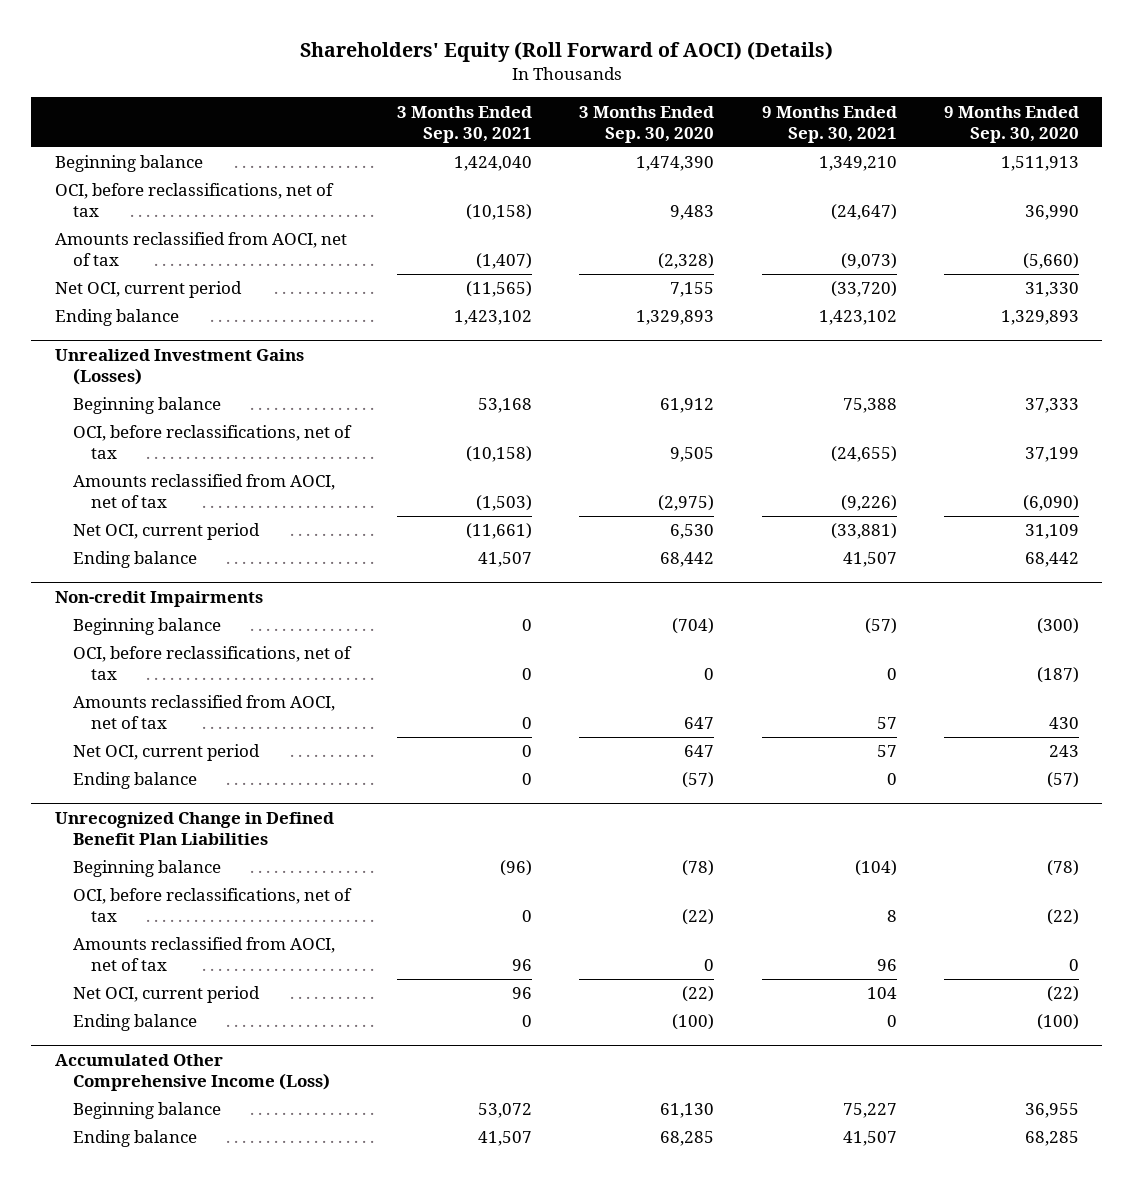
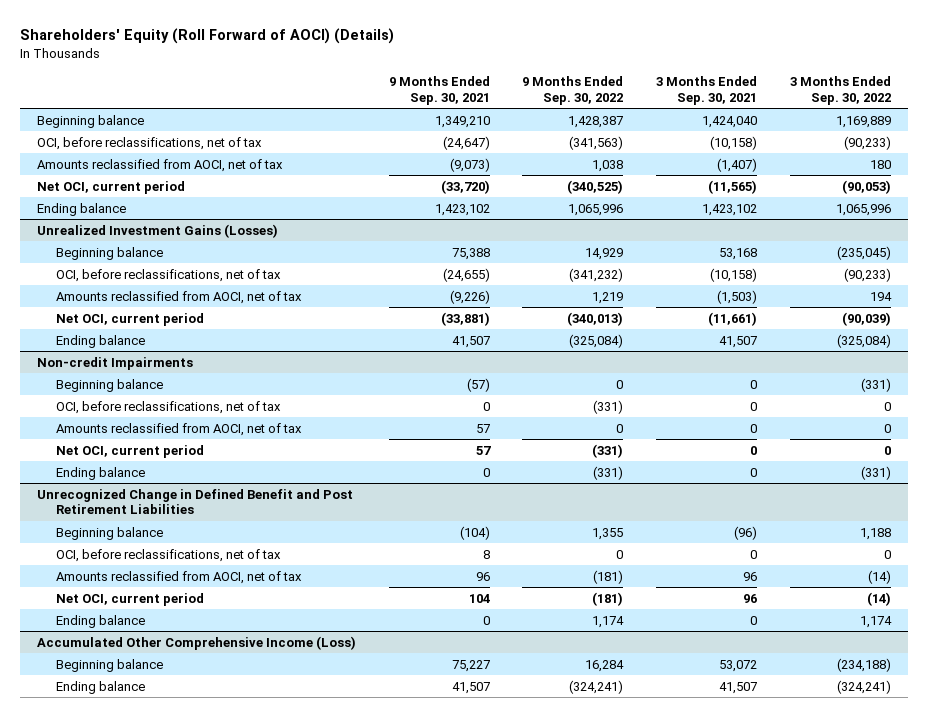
[579,105,715,143] 3 Months Ended Sep. 30, 2020 -> none
[943,105,1079,143] 9 Months Ended Sep. 30, 2020 -> none
none -> [522,76,624,105] 9 Months Ended Sep. 30, 2022
none -> [790,76,892,105] 3 Months Ended Sep. 30, 2022
[54,811,334,845] Unrecognized Change in Defined Benefit Plan Liabilities -> [36,488,353,515] Unrecognized Change in Defined Benefit and Post Retirement Liabilities

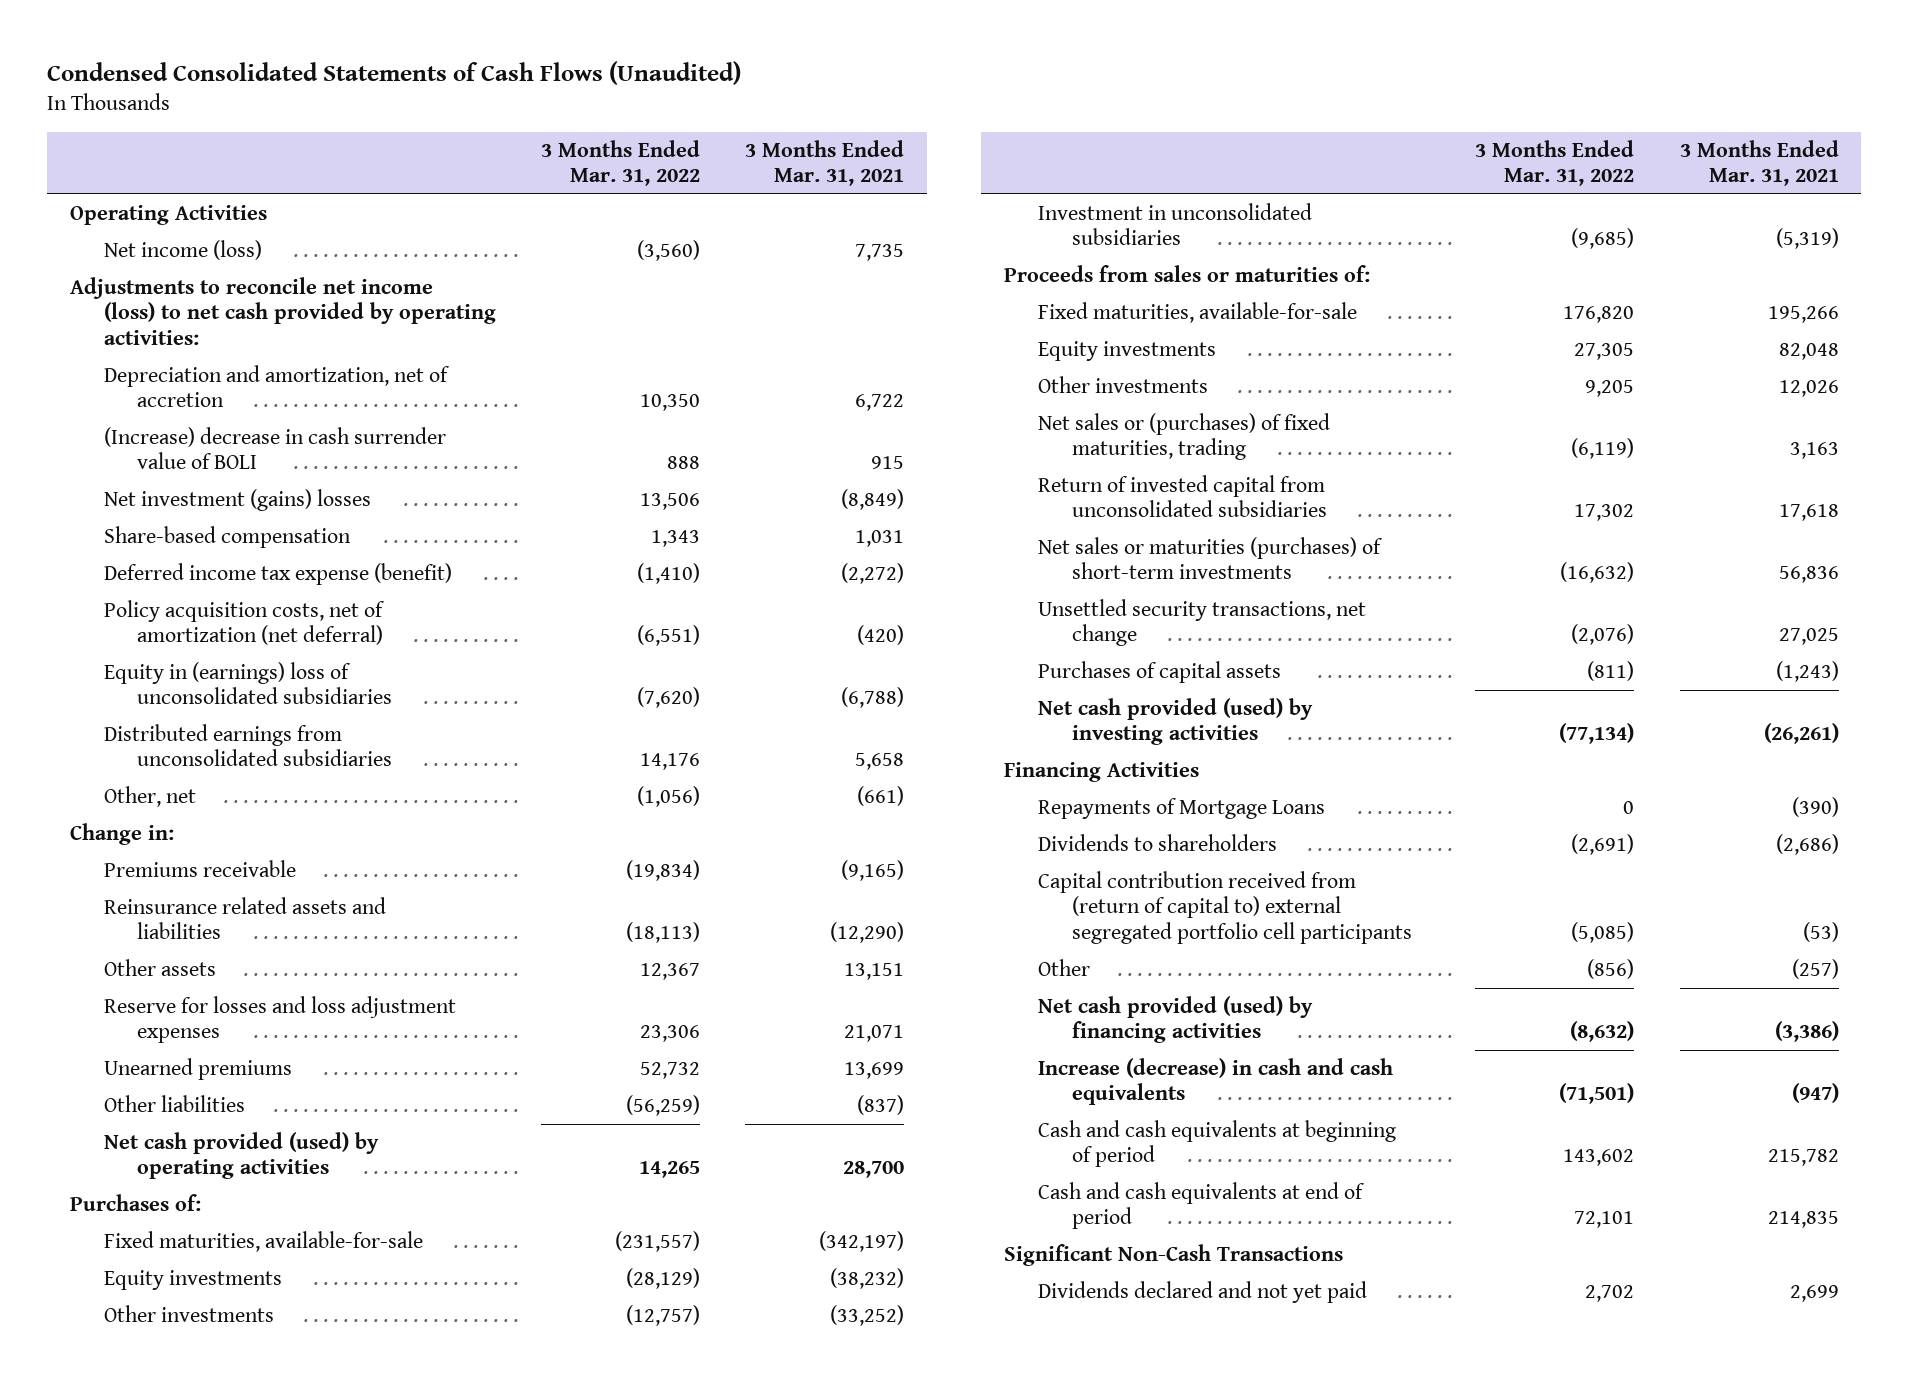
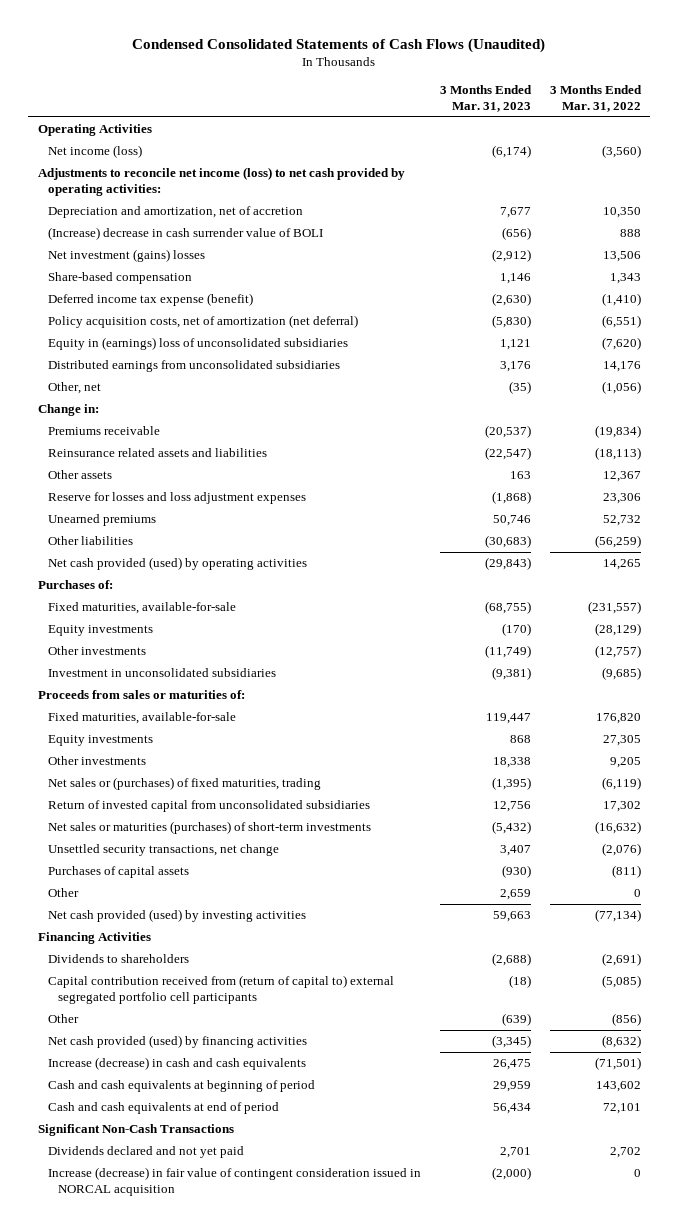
[745,139,905,187] 3 Months Ended Mar. 31, 2021 -> none
none -> [439,85,532,113] 3 Months Ended Mar. 31, 2023
none -> [47,888,79,898] Other
[1037,798,1325,820] Repayments of Mortgage Loans -> none
none -> [47,1167,421,1196] Increase (decrease) in fair value of contingent consideration issued in NORCAL acquisition

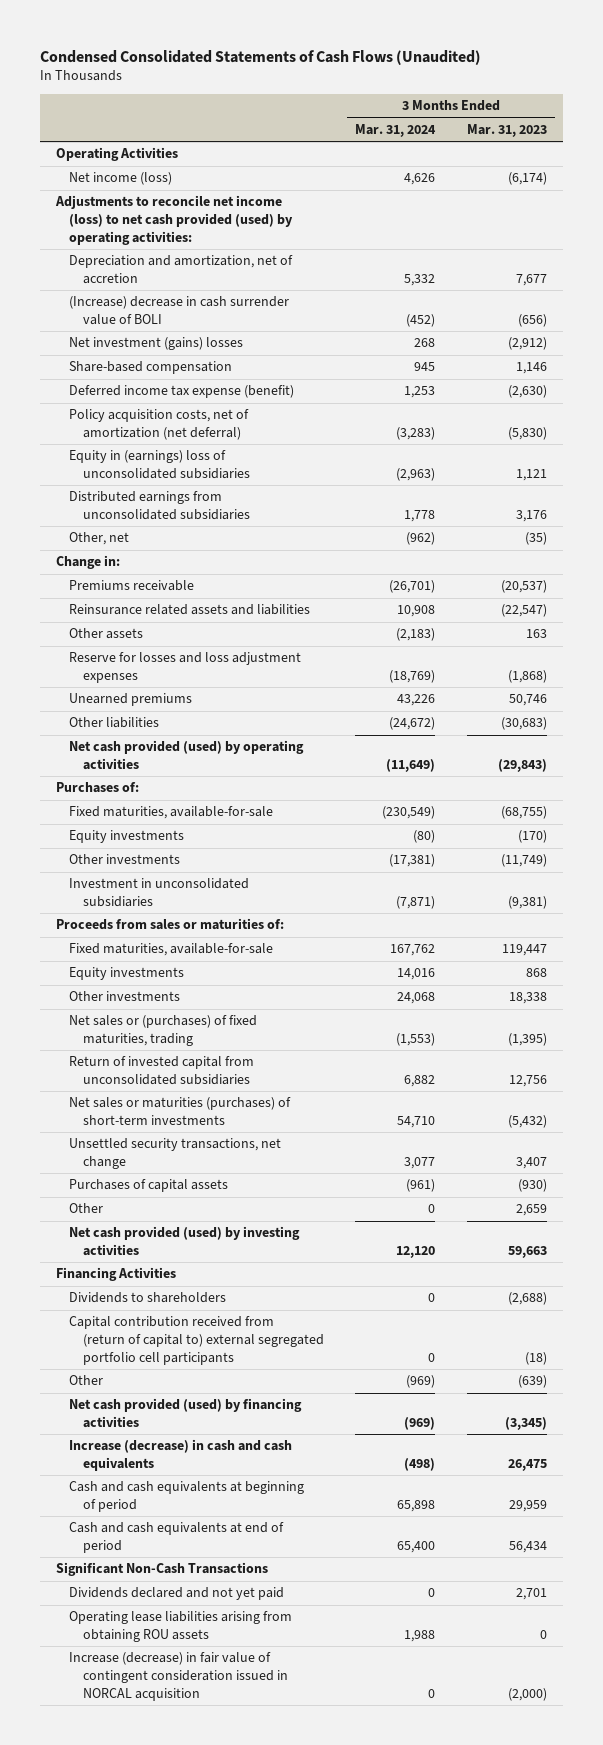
[549,85,642,113] 3 Months Ended Mar. 31, 2022 -> none
none -> [355,123,437,137] Mar. 31, 2024
[37,167,405,196] Adjustments to reconcile net income (loss) to net cash provided by operating activities: -> [54,195,294,245] Adjustments to reconcile net income (loss) to net cash provided (used) by operating activities:
none -> [69,1611,293,1643] Operating lease liabilities arising from obtaining ROU assets

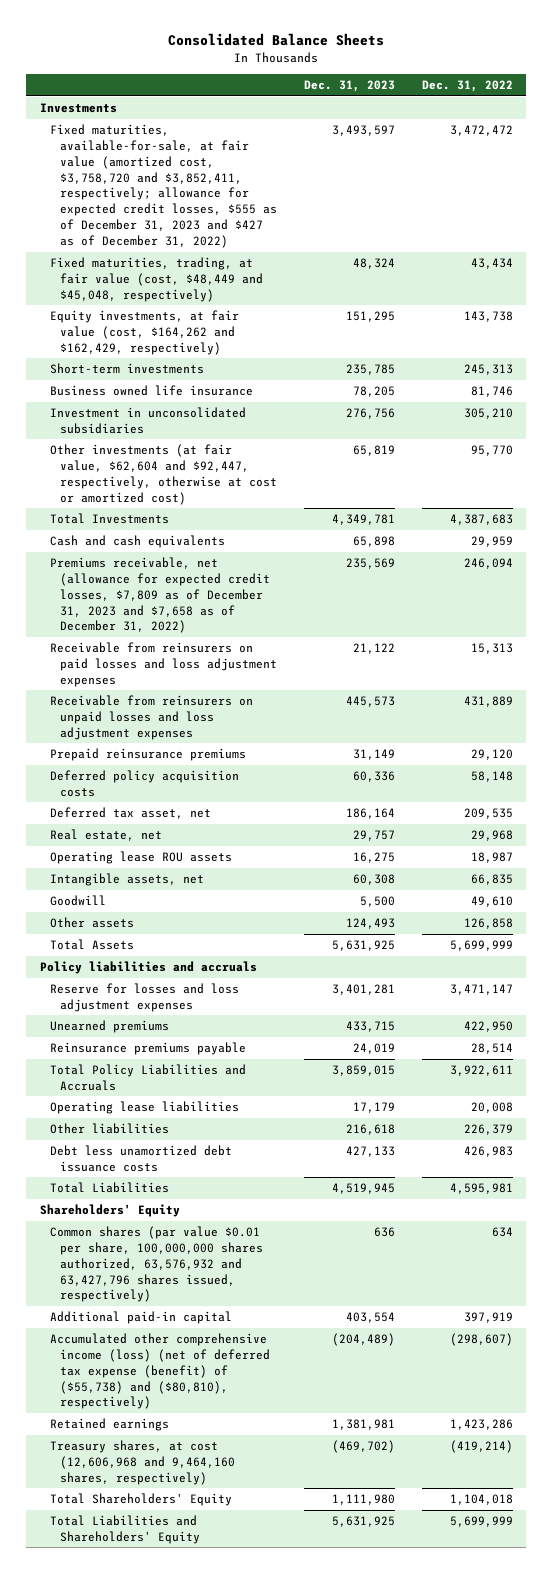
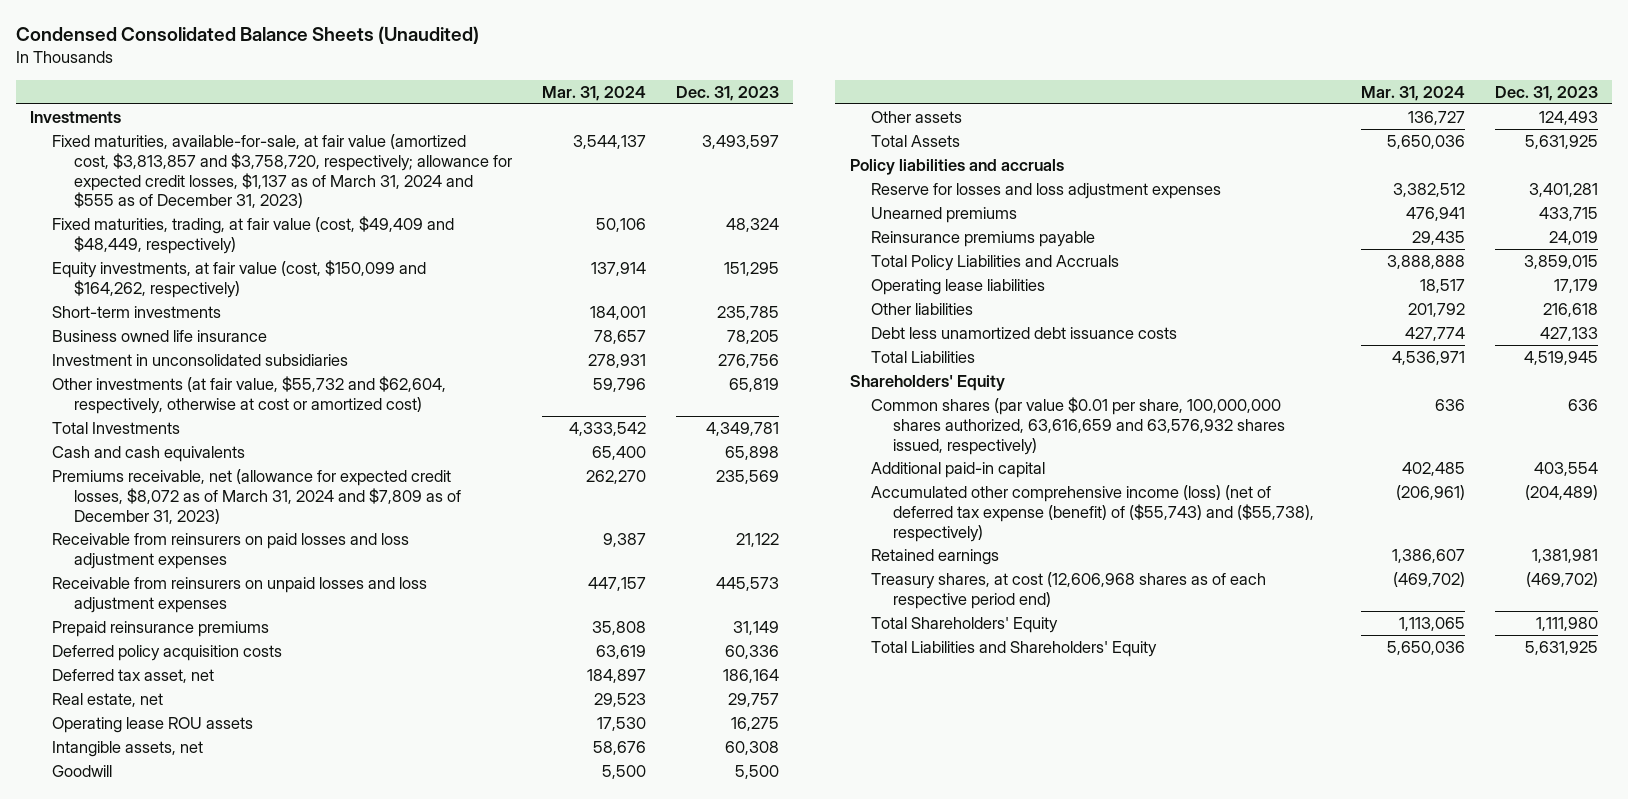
[168,33,385,47] Consolidated Balance Sheets -> [15,26,479,45] Condensed Consolidated Balance Sheets (Unaudited)
[421,80,513,93] Dec. 31, 2022 -> none
none -> [541,85,646,101] Mar. 31, 2024
[49,124,277,249] Fixed maturities, available-for-sale, at fair value (amortized cost, $3,758,720 and $3,852,411, respectively; allowance for expected credit losses, $555 as of December 31, 2023 and $427 as of December 31, 2022) -> [52,133,512,209] Fixed maturities, available-for-sale, at fair value (amortized cost, $3,813,857 and $3,758,720, respectively; allowance for expected credit losses, $1,137 as of March 31, 2024 and $555 as of December 31, 2023)
[49,257,263,302] Fixed maturities, trading, at fair value (cost, $48,449 and $45,048, respectively) -> [52,215,455,254] Fixed maturities, trading, at fair value (cost, $49,409 and $48,449, respectively)
[49,310,239,355] Equity investments, at fair value (cost, $164,262 and $162,429, respectively) -> [52,259,427,298] Equity investments, at fair value (cost, $150,099 and $164,262, respectively)
[49,444,277,505] Other investments (at fair value, $62,604 and $92,447, respectively, otherwise at cost or amortized cost) -> [52,375,447,414] Other investments (at fair value, $55,732 and $62,604, respectively, otherwise at cost or amortized cost)
[49,557,270,634] Premiums receivable, net (allowance for expected credit losses, $7,809 as of December 31, 2023 and $7,658 as of December 31, 2022) -> [52,468,461,524] Premiums receivable, net (allowance for expected credit losses, $8,072 as of March 31, 2024 and $7,809 as of December 31, 2023)
[49,1226,263,1303] Common shares (par value $0.01 per share, 100,000,000 shares authorized, 63,576,932 and 63,427,796 shares issued, respectively) -> [871,396,1285,455] Common shares (par value $0.01 per share, 100,000,000 shares authorized, 63,616,659 and 63,576,932 shares issued, respectively)
[49,1333,270,1410] Accumulated other comprehensive income (loss) (net of deferred tax expense (benefit) of ($55,738) and ($80,810), respectively) -> [871,484,1314,542] Accumulated other comprehensive income (loss) (net of deferred tax expense (benefit) of ($55,743) and ($55,738), respectively)
[49,1440,235,1485] Treasury shares, at cost (12,606,968 and 9,464,160 shares, respectively) -> [871,571,1267,609] Treasury shares, at cost (12,606,968 shares as of each respective period end)

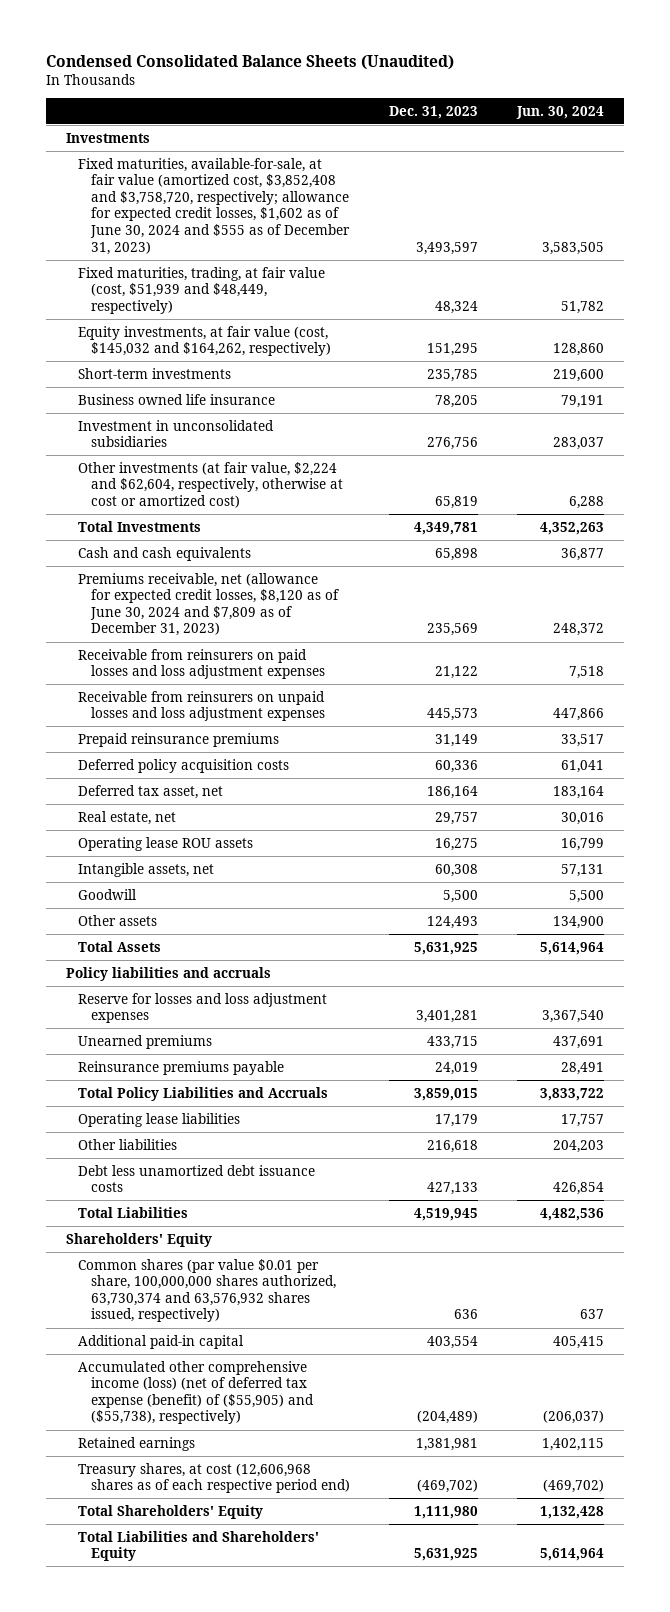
[541,85,646,101] Mar. 31, 2024 -> none
none -> [516,105,605,119] Jun. 30, 2024
[52,133,512,209] Fixed maturities, available-for-sale, at fair value (amortized cost, $3,813,857 and $3,758,720, respectively; allowance for expected credit losses, $1,137 as of March 31, 2024 and $555 as of December 31, 2023) -> [78,157,350,255] Fixed maturities, available-for-sale, at fair value (amortized cost, $3,852,408 and $3,758,720, respectively; allowance for expected credit losses, $1,602 as of June 30, 2024 and $555 as of December 31, 2023)
[52,215,455,254] Fixed maturities, trading, at fair value (cost, $49,409 and $48,449, respectively) -> [78,266,326,314] Fixed maturities, trading, at fair value (cost, $51,939 and $48,449, respectively)
[52,259,427,298] Equity investments, at fair value (cost, $150,099 and $164,262, respectively) -> [78,325,331,357] Equity investments, at fair value (cost, $145,032 and $164,262, respectively)
[52,375,447,414] Other investments (at fair value, $55,732 and $62,604, respectively, otherwise at cost or amortized cost) -> [78,461,343,508] Other investments (at fair value, $2,224 and $62,604, respectively, otherwise at cost or amortized cost)
[52,468,461,524] Premiums receivable, net (allowance for expected credit losses, $8,072 as of March 31, 2024 and $7,809 as of December 31, 2023) -> [78,572,339,637] Premiums receivable, net (allowance for expected credit losses, $8,120 as of June 30, 2024 and $7,809 as of December 31, 2023)
[871,396,1285,455] Common shares (par value $0.01 per share, 100,000,000 shares authorized, 63,616,659 and 63,576,932 shares issued, respectively) -> [78,1258,336,1323] Common shares (par value $0.01 per share, 100,000,000 shares authorized, 63,730,374 and 63,576,932 shares issued, respectively)
[871,484,1314,542] Accumulated other comprehensive income (loss) (net of deferred tax expense (benefit) of ($55,743) and ($55,738), respectively) -> [78,1360,314,1425] Accumulated other comprehensive income (loss) (net of deferred tax expense (benefit) of ($55,905) and ($55,738), respectively)

